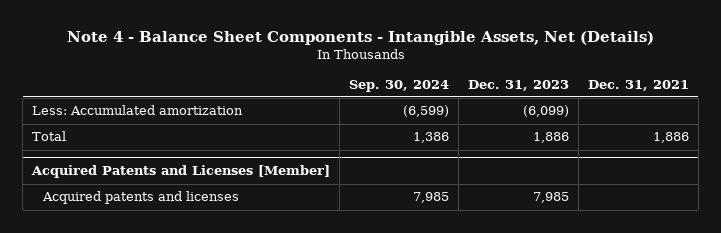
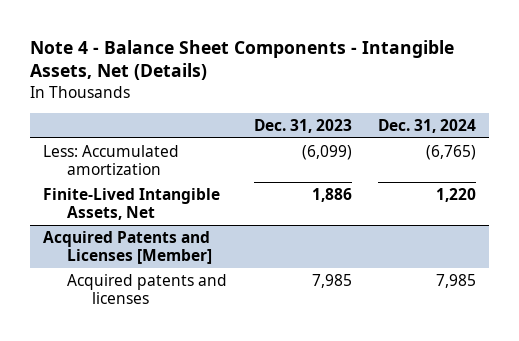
[349,79,450,92] Sep. 30, 2024 -> none
[587,79,689,91] Dec. 31, 2021 -> none
none -> [377,119,476,134] Dec. 31, 2024
[32,131,67,142] Total -> [43,187,221,220] Finite-Lived Intangible Assets, Net

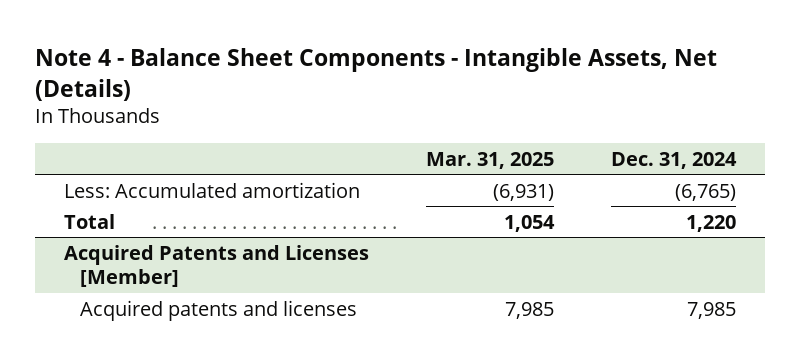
[253,119,352,134] Dec. 31, 2023 -> none
none -> [425,151,554,169] Mar. 31, 2025
[43,187,221,220] Finite-Lived Intangible Assets, Net -> [63,213,115,229] Total

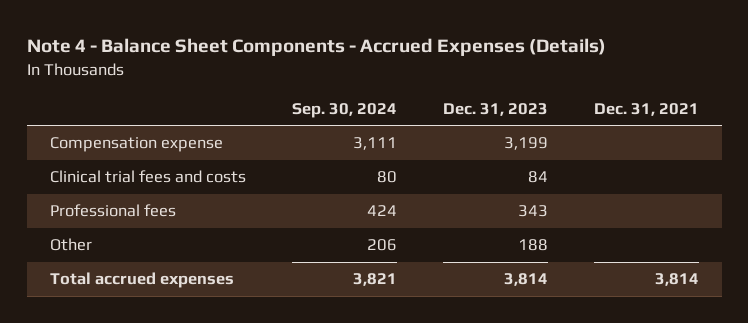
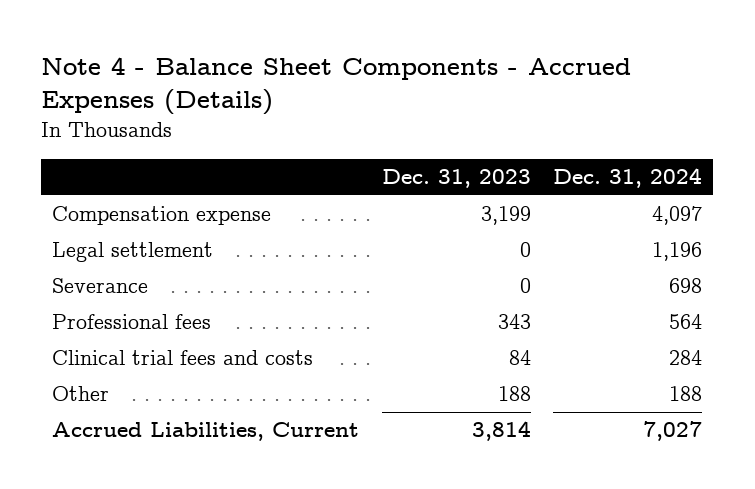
[291,102,397,118] Sep. 30, 2024 -> none
[593,102,699,116] Dec. 31, 2021 -> none
none -> [553,167,703,188] Dec. 31, 2024
none -> [52,242,214,263] Legal settlement
none -> [52,278,149,294] Severance
[49,170,246,184] Clinical trial fees and costs -> [52,350,314,366] Clinical trial fees and costs
[49,272,234,289] Total accrued expenses -> [52,422,360,442] Accrued Liabilities, Current

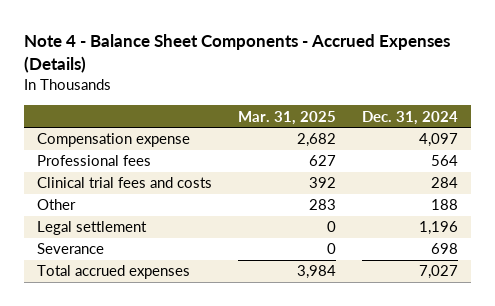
[381,168,531,188] Dec. 31, 2023 -> none
none -> [238,110,337,125] Mar. 31, 2025
[52,242,214,263] Legal settlement -> [36,221,147,236] Legal settlement
[52,278,149,294] Severance -> [36,243,104,255] Severance
[52,422,360,442] Accrued Liabilities, Current -> [36,265,190,280] Total accrued expenses

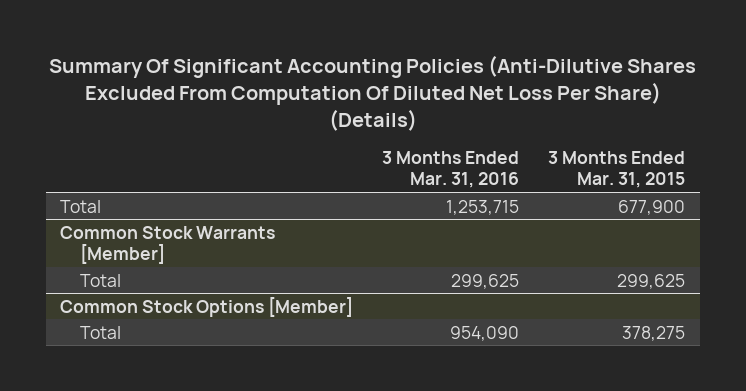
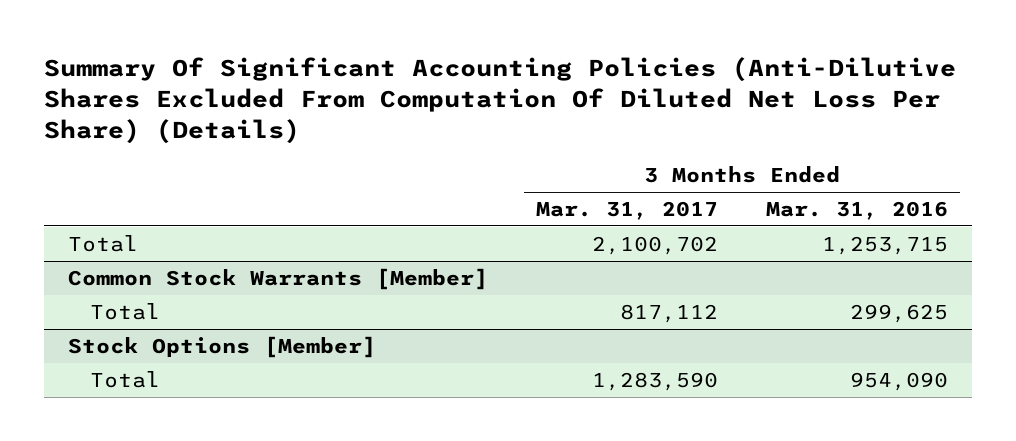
[548,150,686,189] 3 Months Ended Mar. 31, 2015 -> none
none -> [536,201,719,221] Mar. 31, 2017
[60,296,354,317] Common Stock Options [Member] -> [68,335,377,358] Stock Options [Member]

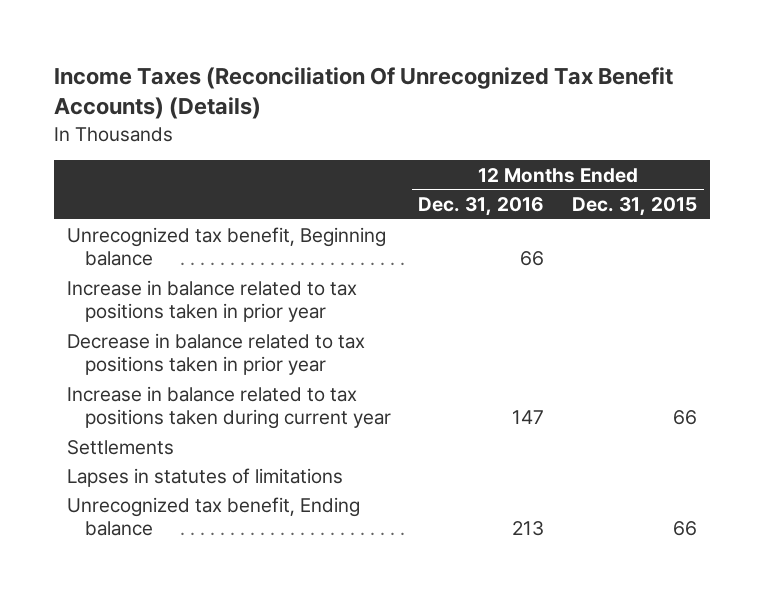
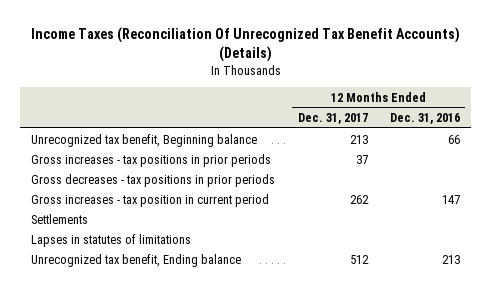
[571,197,697,217] Dec. 31, 2015 -> none
none -> [297,113,368,125] Dec. 31, 2017
[67,279,358,322] Increase in balance related to tax positions taken in prior year -> [31,153,272,167] Gross increases - tax positions in prior periods
[67,332,366,375] Decrease in balance related to tax positions taken in prior year -> [31,173,276,187] Gross decreases - tax positions in prior periods
[67,385,392,429] Increase in balance related to tax positions taken during current year -> [31,193,270,207] Gross increases - tax position in current period

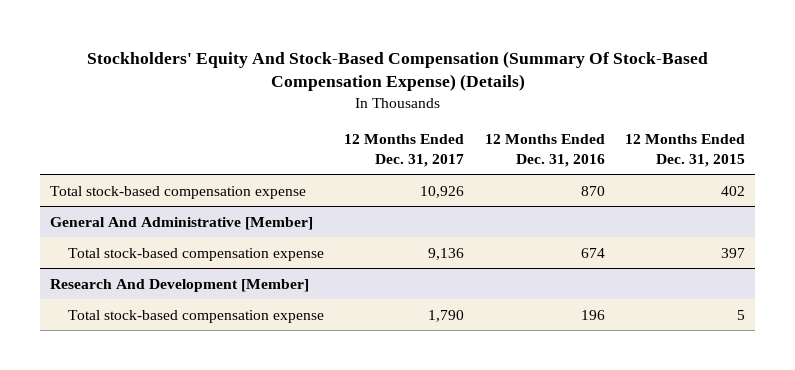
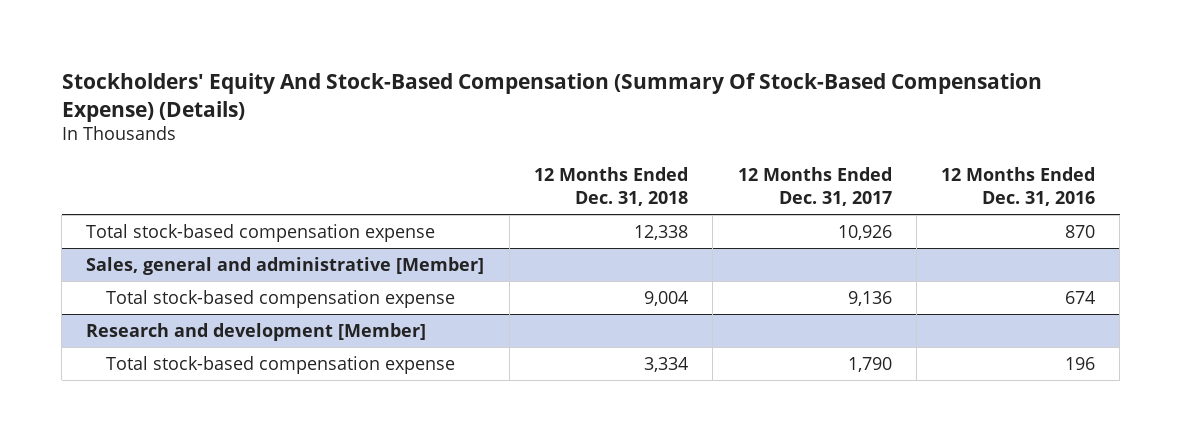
[625,134,746,167] 12 Months Ended Dec. 31, 2015 -> none
none -> [533,166,688,206] 12 Months Ended Dec. 31, 2018
[49,216,313,230] General And Administrative [Member] -> [86,256,485,275] Sales, general and administrative [Member]
[49,278,309,292] Research And Development [Member] -> [86,322,427,341] Research and development [Member]

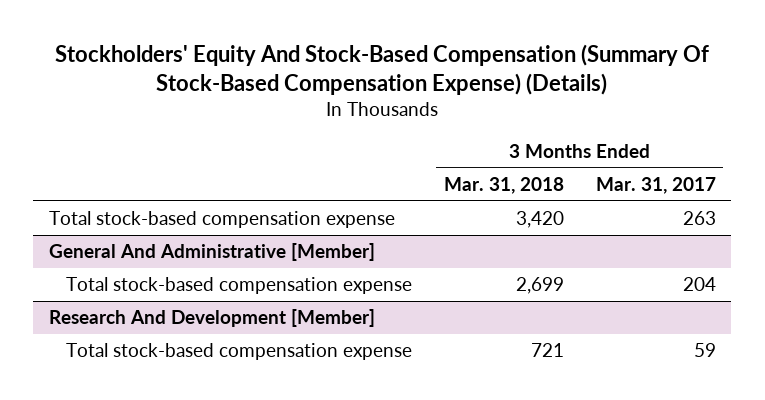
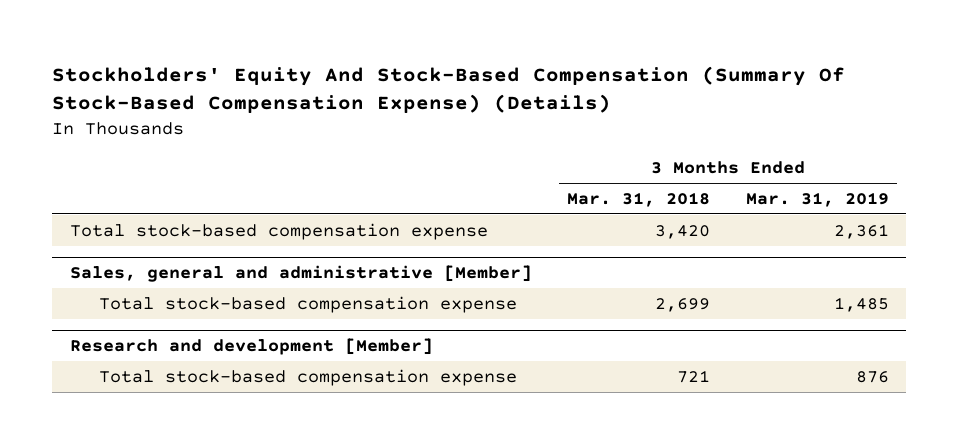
[595,177,716,195] Mar. 31, 2017 -> none
none -> [745,191,889,207] Mar. 31, 2019
[49,243,376,262] General And Administrative [Member] -> [70,265,533,283] Sales, general and administrative [Member]
[49,309,376,328] Research And Development [Member] -> [70,338,434,356] Research and development [Member]

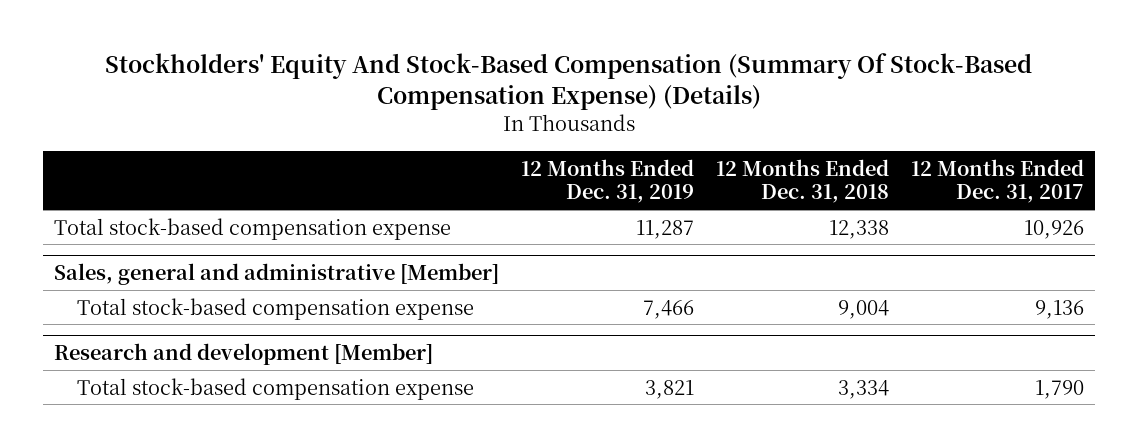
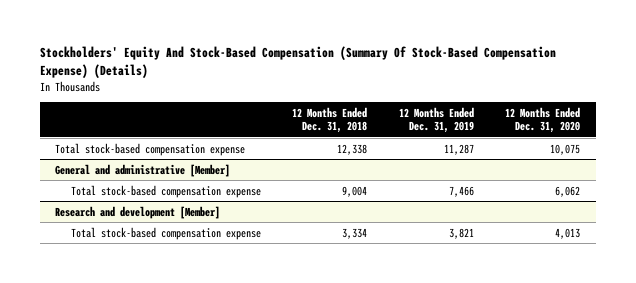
[911,158,1085,204] 12 Months Ended Dec. 31, 2017 -> none
none -> [505,106,581,134] 12 Months Ended Dec. 31, 2020
[53,263,499,286] Sales, general and administrative [Member] -> [55,163,231,177] General and administrative [Member]

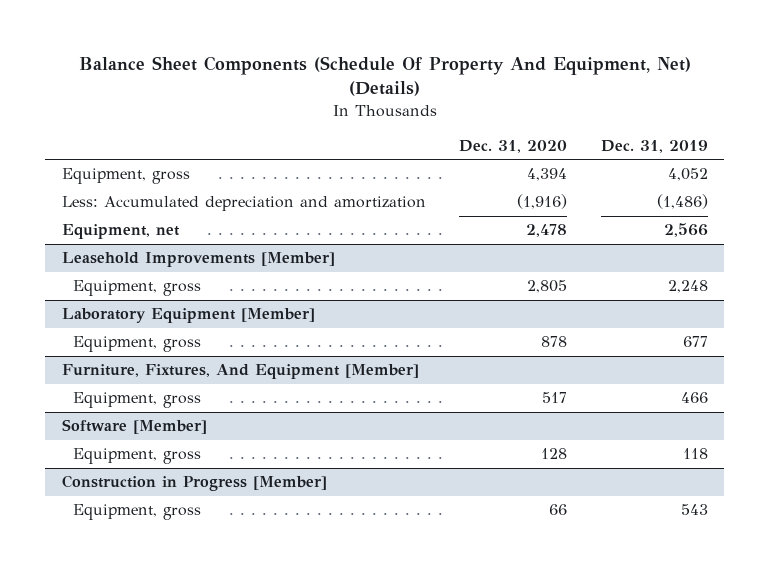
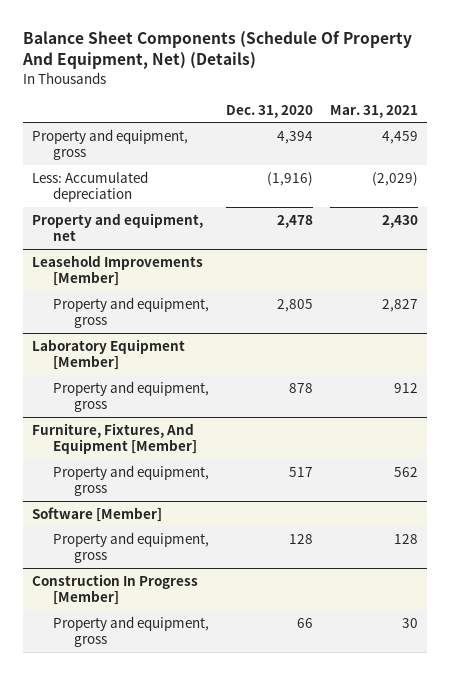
[600,139,708,153] Dec. 31, 2019 -> none
none -> [330,104,419,118] Mar. 31, 2021
[61,168,190,185] Equipment, gross -> [31,128,188,161] Property and equipment, gross
[61,196,426,212] Less: Accumulated depreciation and amortization -> [31,170,148,203] Less: Accumulated depreciation
[61,224,180,240] Equipment, net -> [31,212,203,242] Property and equipment, net
[73,280,202,297] Equipment, gross -> [52,296,209,329] Property and equipment, gross
[73,336,202,353] Equipment, gross -> [52,380,209,413] Property and equipment, gross
[73,392,202,409] Equipment, gross -> [52,464,209,497] Property and equipment, gross
[73,448,202,465] Equipment, gross -> [52,531,209,564] Property and equipment, gross
[61,475,327,492] Construction in Progress [Member] -> [31,573,198,606] Construction In Progress [Member]
[73,504,202,521] Equipment, gross -> [52,615,209,648] Property and equipment, gross

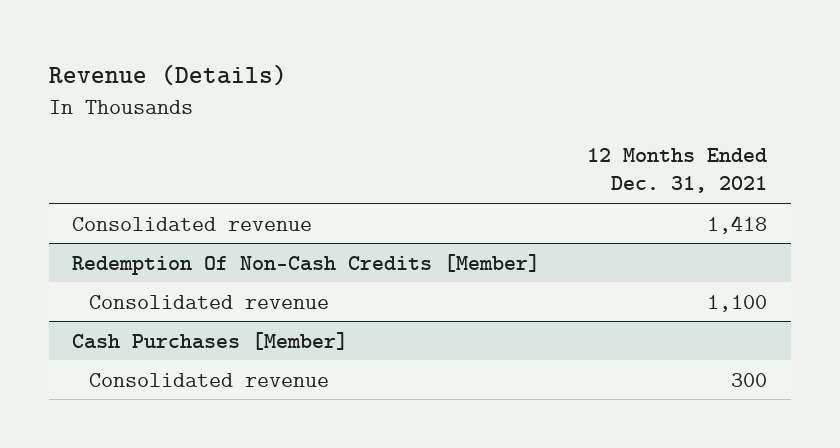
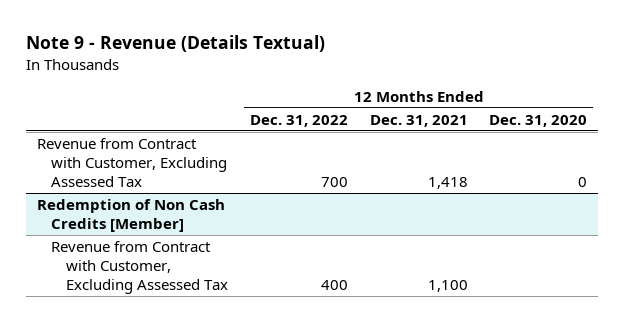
[48,64,287,87] Revenue (Details) -> [25,35,325,53] Note 9 - Revenue (Details Textual)
none -> [249,114,348,127] Dec. 31, 2022
none -> [489,114,588,127] Dec. 31, 2020
[72,331,349,350] Cash Purchases [Member] -> none
[89,372,330,387] Consolidated revenue -> none
[72,216,313,231] Consolidated revenue -> [36,137,228,187] Revenue from Contract with Customer, Excluding Assessed Tax
[72,253,541,275] Redemption Of Non-Cash Credits [Member] -> [36,198,225,232] Redemption of Non Cash Credits [Member]
[89,294,330,309] Consolidated revenue -> [51,240,228,294] Revenue from Contract with Customer, Excluding Assessed Tax

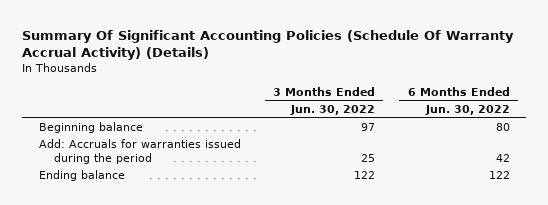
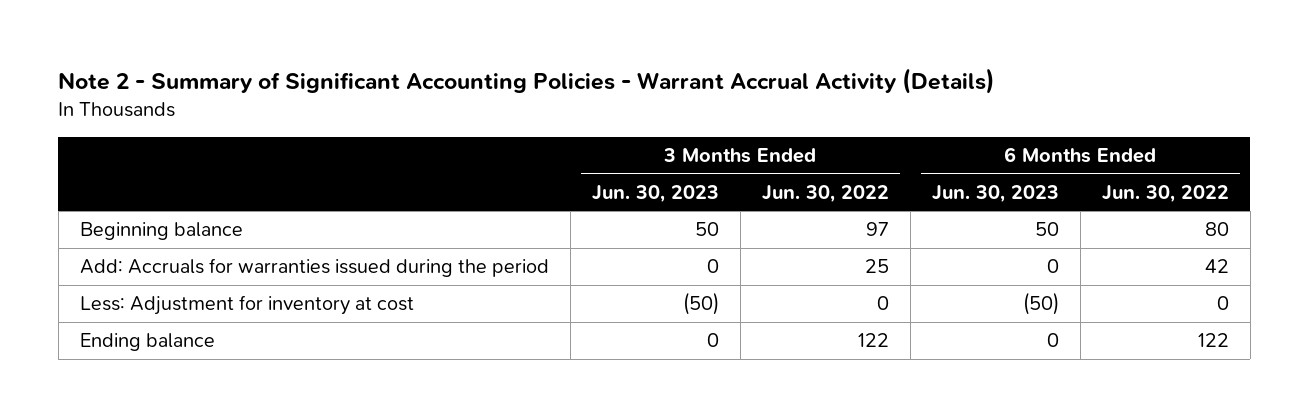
[22,29,515,61] Summary Of Significant Accounting Policies (Schedule Of Warranty Accrual Activity) (Details) -> [58,68,996,95] Note 2 - Summary of Significant Accounting Policies - Warrant Accrual Activity (Details)
none -> [591,184,719,203] Jun. 30, 2023
none -> [931,184,1059,203] Jun. 30, 2023
none -> [79,295,414,316] Less: Adjustment for inventory at cost

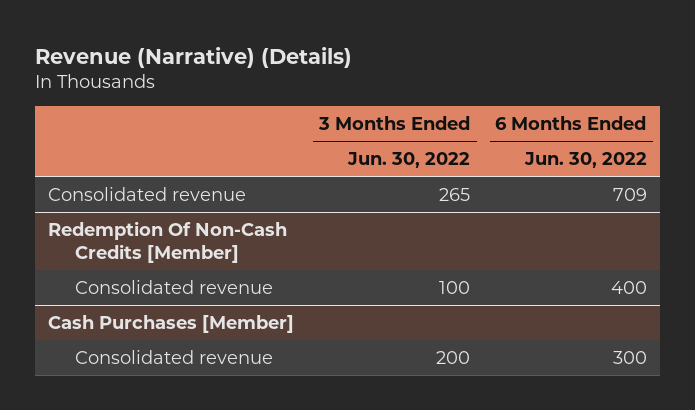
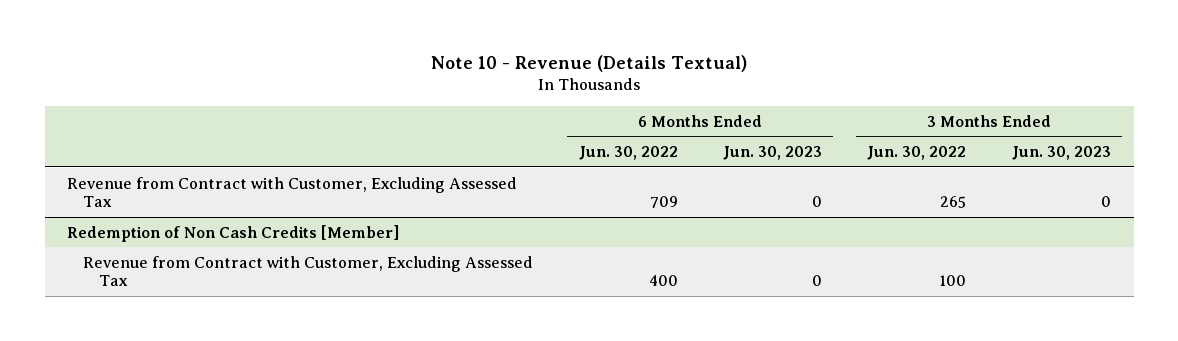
[35,46,353,68] Revenue (Narrative) (Details) -> [431,55,748,73] Note 10 - Revenue (Details Textual)
none -> [723,146,823,161] Jun. 30, 2023
none -> [1011,146,1111,161] Jun. 30, 2023
[48,314,295,333] Cash Purchases [Member] -> none
[75,349,274,364] Consolidated revenue -> none
[48,186,247,201] Consolidated revenue -> [67,176,518,208] Revenue from Contract with Customer, Excluding Assessed Tax
[48,220,288,264] Redemption Of Non-Cash Credits [Member] -> [67,224,400,242] Redemption of Non Cash Credits [Member]
[75,279,274,294] Consolidated revenue -> [83,255,534,287] Revenue from Contract with Customer, Excluding Assessed Tax

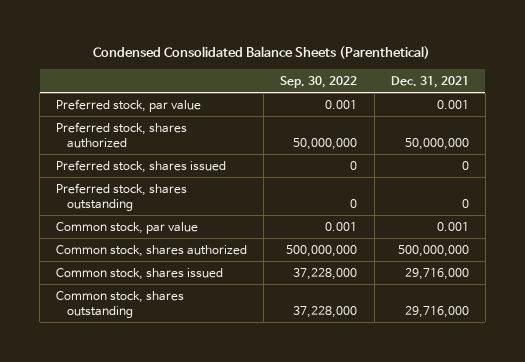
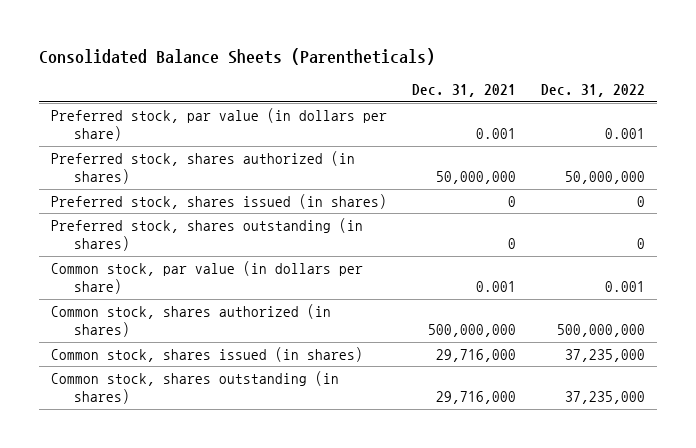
[93,46,431,60] Condensed Consolidated Balance Sheets (Parenthetical) -> [38,48,435,66] Consolidated Balance Sheets (Parentheticals)
[280,75,358,88] Sep. 30, 2022 -> none
none -> [540,84,645,98] Dec. 31, 2022
[56,98,202,112] Preferred stock, par value -> [51,108,388,142] Preferred stock, par value (in dollars per share)
[56,121,188,148] Preferred stock, shares authorized -> [51,151,356,185] Preferred stock, shares authorized (in shares)
[56,159,227,173] Preferred stock, shares issued -> [51,194,388,210] Preferred stock, shares issued (in shares)
[56,182,188,211] Preferred stock, shares outstanding -> [51,218,364,252] Preferred stock, shares outstanding (in shares)
[56,221,199,234] Common stock, par value -> [51,261,364,295] Common stock, par value (in dollars per share)
[56,244,248,257] Common stock, shares authorized -> [51,304,332,338] Common stock, shares authorized (in shares)
[56,267,224,280] Common stock, shares issued -> [51,347,364,363] Common stock, shares issued (in shares)
[56,290,185,318] Common stock, shares outstanding -> [51,371,340,405] Common stock, shares outstanding (in shares)

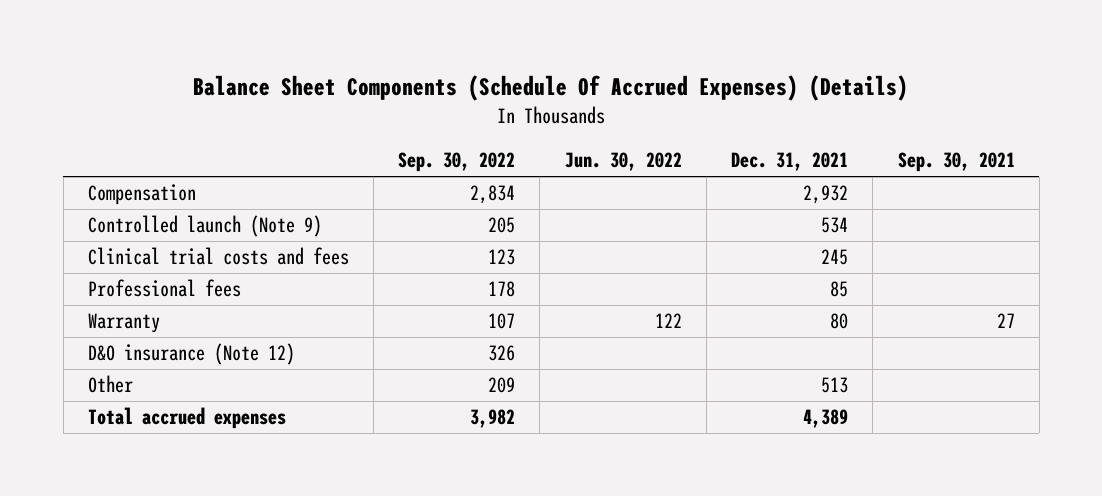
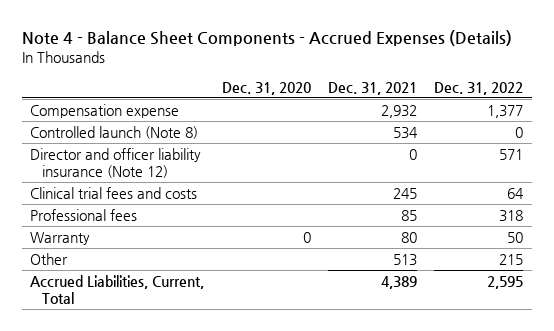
[193,75,909,102] Balance Sheet Components (Schedule Of Accrued Expenses) (Details) -> [21,30,512,47] Note 4 - Balance Sheet Components - Accrued Expenses (Details)
[398,152,516,173] Sep. 30, 2022 -> none
[564,152,682,172] Jun. 30, 2022 -> none
[897,152,1015,173] Sep. 30, 2021 -> none
none -> [221,81,311,95] Dec. 31, 2020
none -> [434,81,524,95] Dec. 31, 2022
[87,184,196,206] Compensation -> [30,103,180,118] Compensation expense
[87,215,322,238] Controlled launch (Note 9) -> [30,125,199,139] Controlled launch (Note 8)
none -> [30,147,202,179] Director and officer liability insurance (Note 12)
[87,247,349,266] Clinical trial costs and fees -> [30,186,198,199] Clinical trial fees and costs
[87,343,295,366] D&O insurance (Note 12) -> none
[87,407,286,430] Total accrued expenses -> [30,274,205,305] Accrued Liabilities, Current, Total

